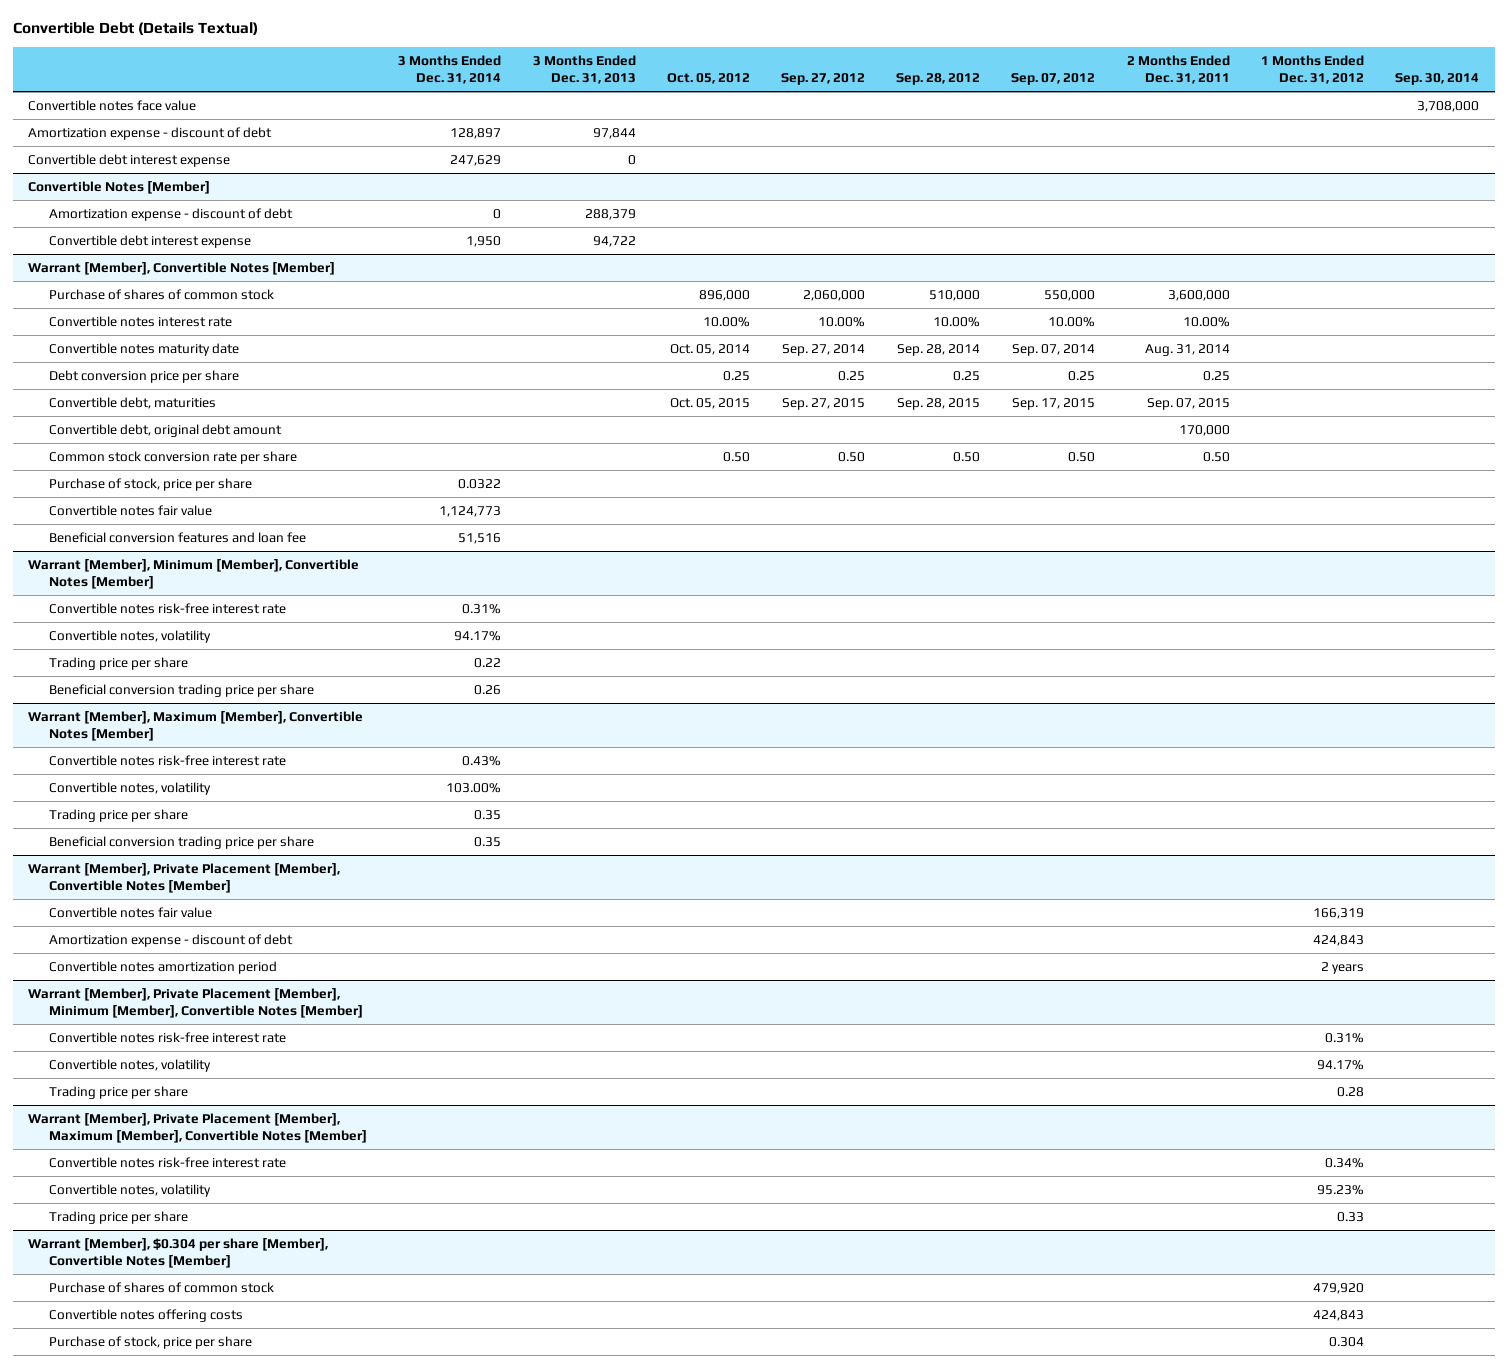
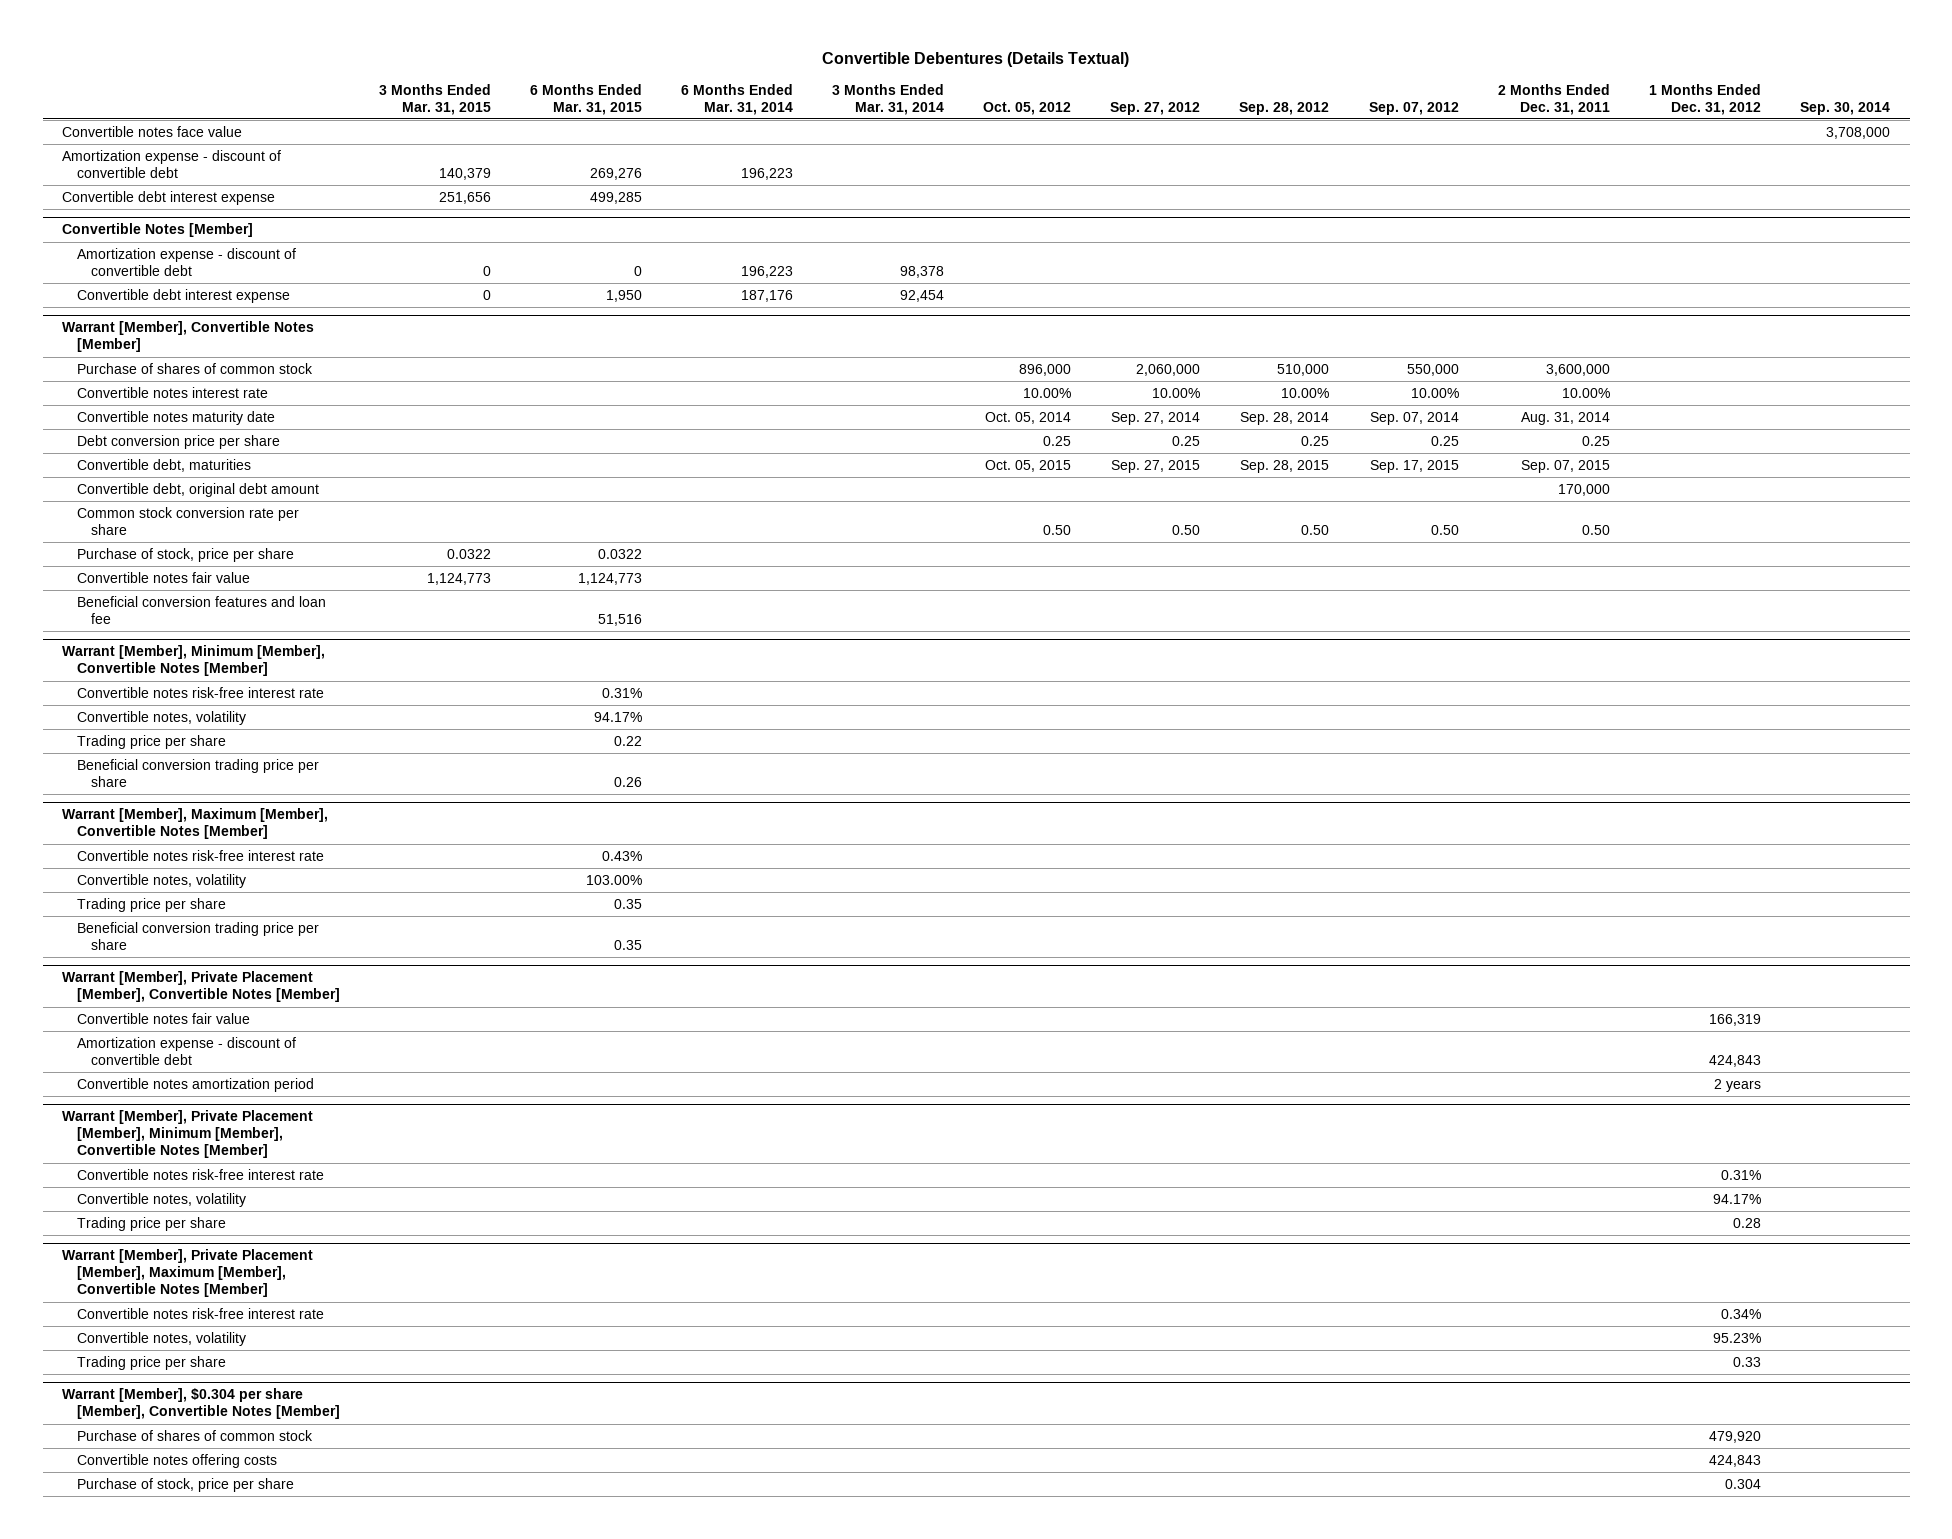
[12,22,258,36] Convertible Debt (Details Textual) -> [822,51,1130,67] Convertible Debentures (Details Textual)
[398,54,502,84] 3 Months Ended Dec. 31, 2014 -> none
[532,54,636,84] 3 Months Ended Dec. 31, 2013 -> none
none -> [378,83,491,115] 3 Months Ended Mar. 31, 2015
none -> [529,83,642,115] 6 Months Ended Mar. 31, 2015
none -> [680,83,793,115] 6 Months Ended Mar. 31, 2014
none -> [832,83,945,115] 3 Months Ended Mar. 31, 2014
[28,127,273,141] Amortization expense - discount of debt -> [62,149,282,178] Amortization expense - discount of convertible debt
[49,208,294,222] Amortization expense - discount of debt -> [76,247,296,276] Amortization expense - discount of convertible debt
[49,934,294,948] Amortization expense - discount of debt -> [76,1036,296,1065] Amortization expense - discount of convertible debt

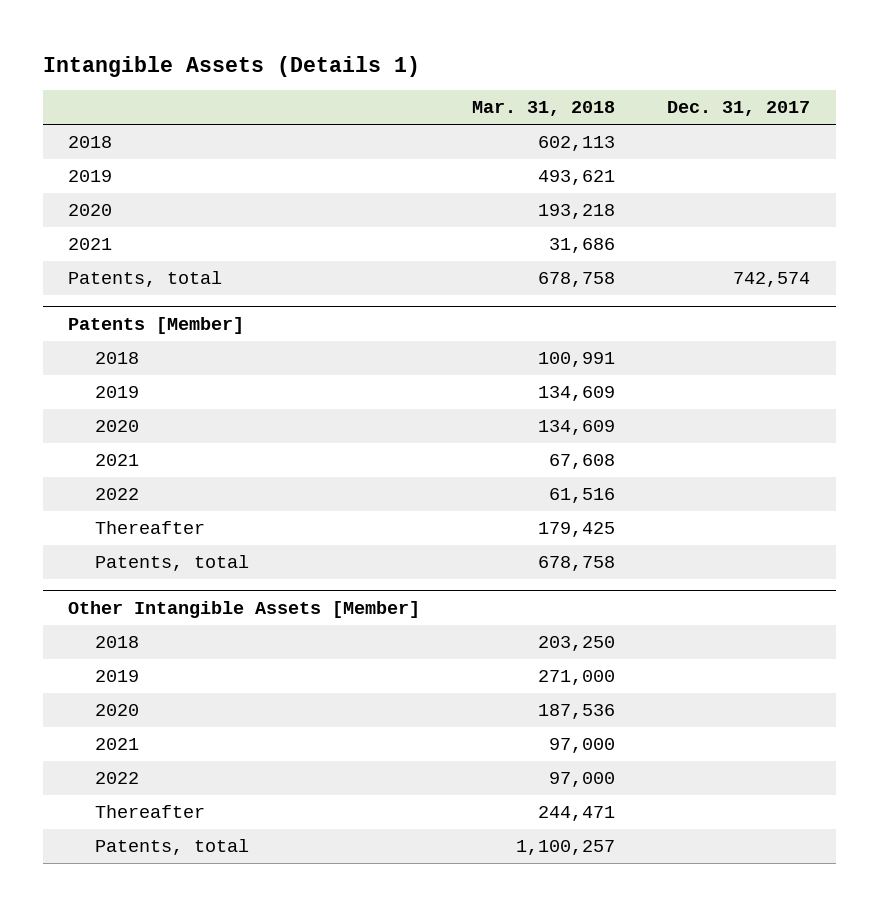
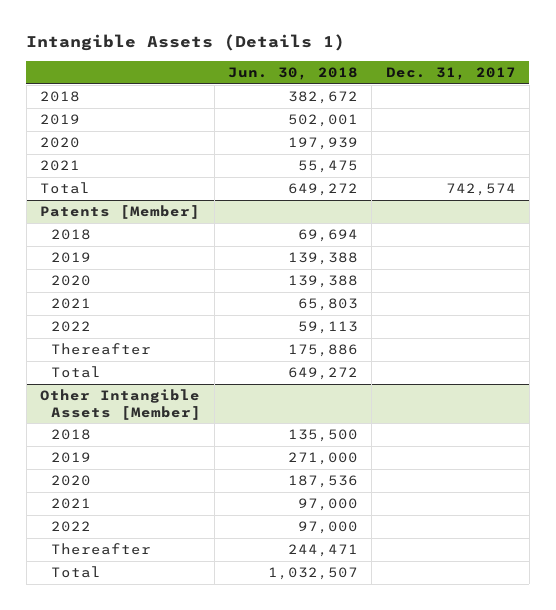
[472,101,616,117] Mar. 31, 2018 -> none
none -> [228,66,359,80] Jun. 30, 2018
[68,271,223,288] Patents, total -> [39,182,90,195] Total
[95,555,250,572] Patents, total -> [50,366,101,379] Total
[95,839,250,856] Patents, total -> [50,566,101,579] Total

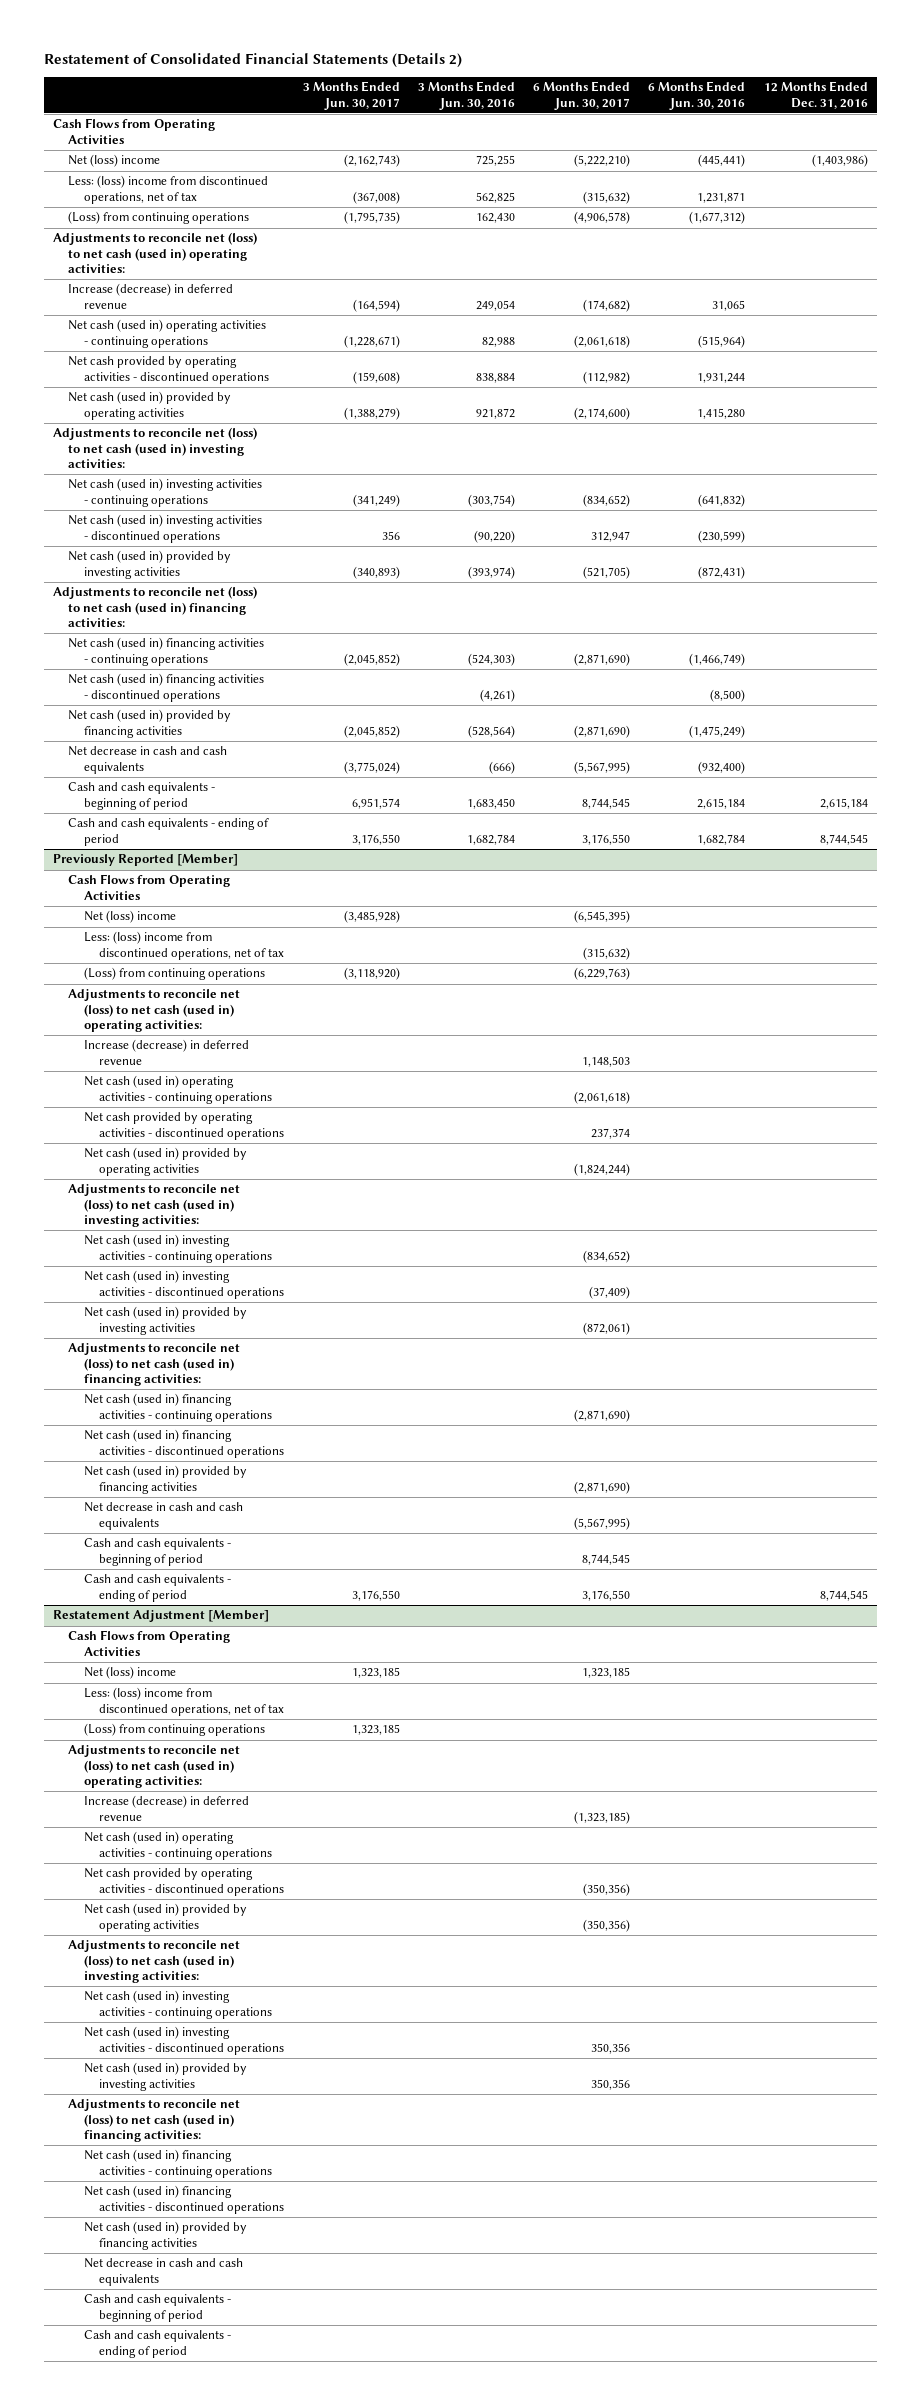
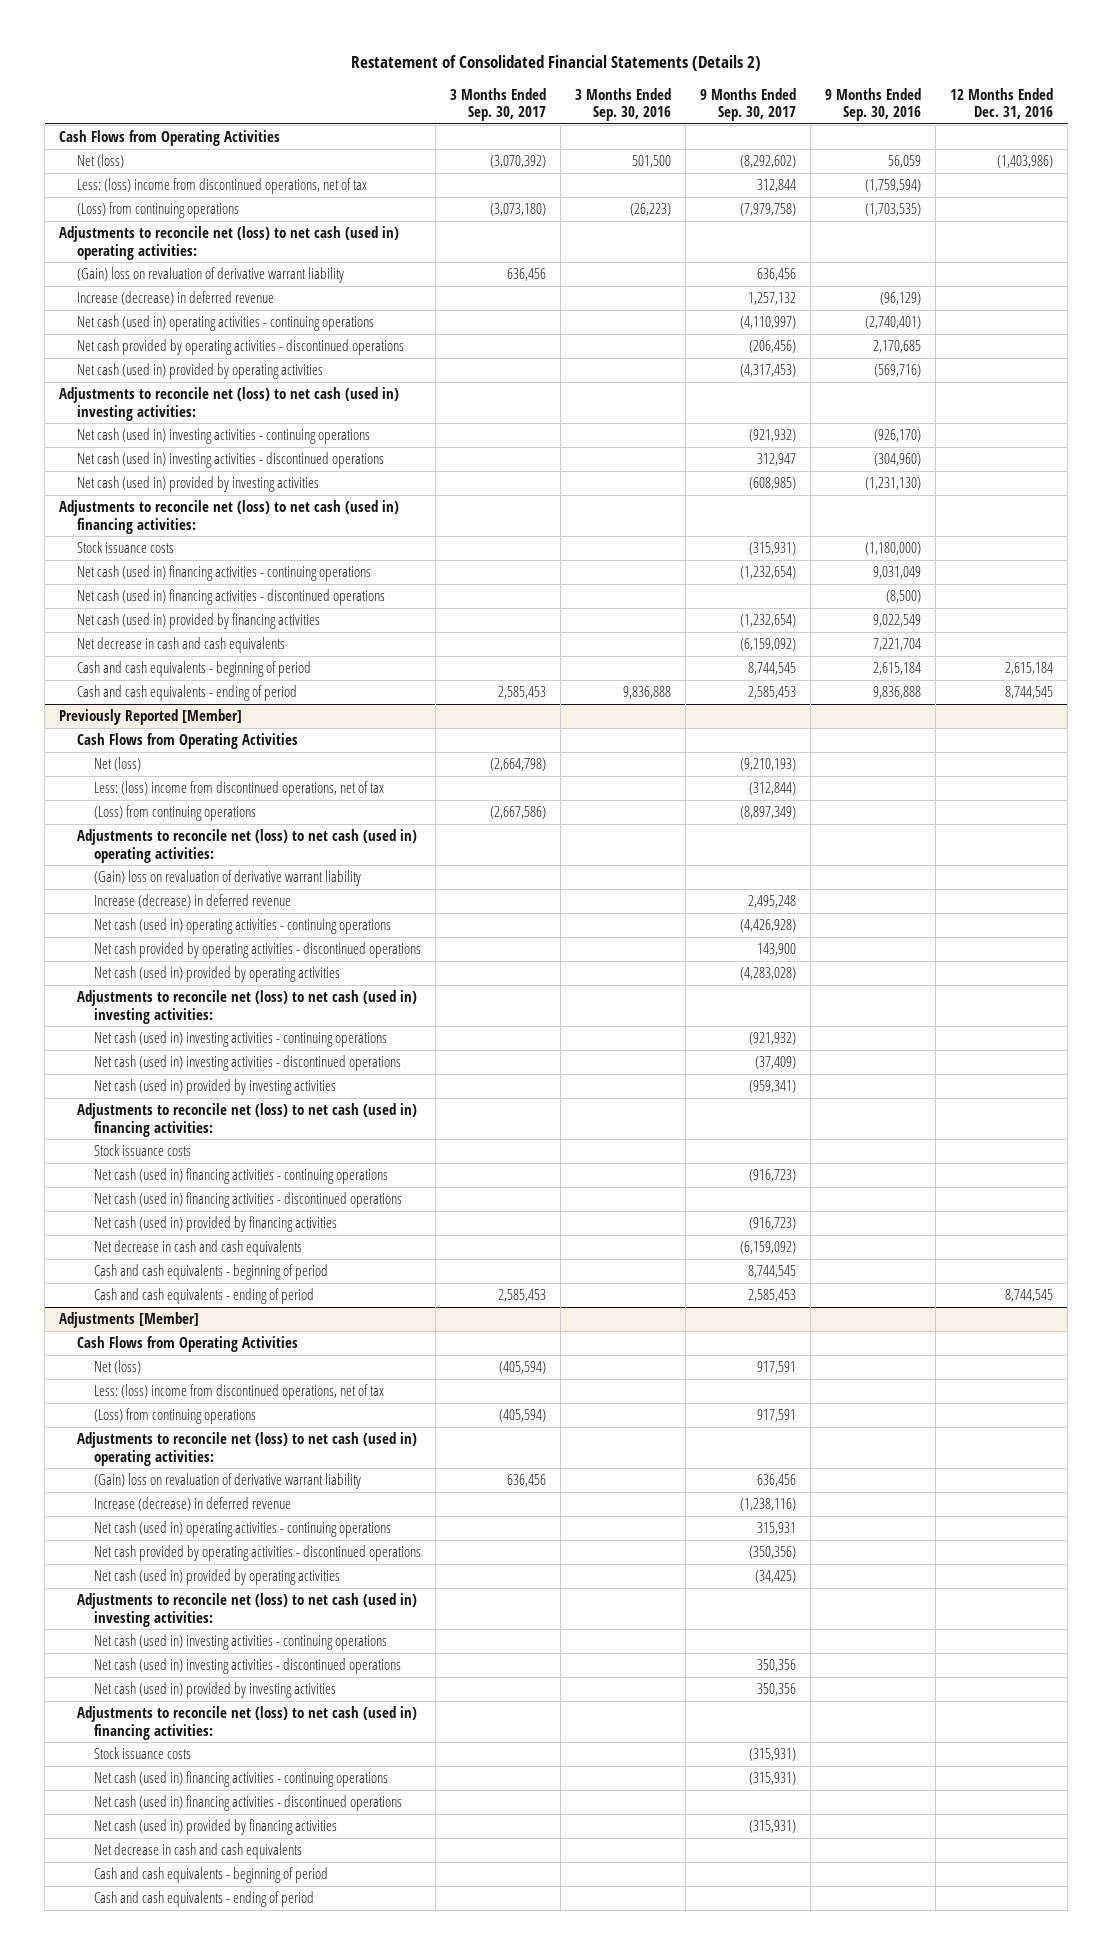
[302,81,400,110] 3 Months Ended Jun. 30, 2017 -> none
[417,81,515,110] 3 Months Ended Jun. 30, 2016 -> none
[533,81,631,110] 6 Months Ended Jun. 30, 2017 -> none
[648,81,746,110] 6 Months Ended Jun. 30, 2016 -> none
none -> [450,87,547,122] 3 Months Ended Sep. 30, 2017
none -> [575,87,672,122] 3 Months Ended Sep. 30, 2016
none -> [700,87,797,122] 9 Months Ended Sep. 30, 2017
none -> [825,87,922,122] 9 Months Ended Sep. 30, 2016
[68,154,161,168] Net (loss) income -> [76,154,124,169] Net (loss)
none -> [76,267,344,284] (Gain) loss on revaluation of derivative warrant liability
none -> [76,541,174,554] Stock issuance costs
[83,910,176,924] Net (loss) income -> [93,757,141,772] Net (loss)
none -> [93,870,361,887] (Gain) loss on revaluation of derivative warrant liability
none -> [93,1144,191,1157] Stock issuance costs
[52,1610,269,1623] Restatement Adjustment [Member] -> [59,1312,200,1329] Adjustments [Member]
[83,1666,176,1680] Net (loss) income -> [93,1360,141,1375] Net (loss)
none -> [93,1473,361,1490] (Gain) loss on revaluation of derivative warrant liability
none -> [93,1747,191,1760] Stock issuance costs

